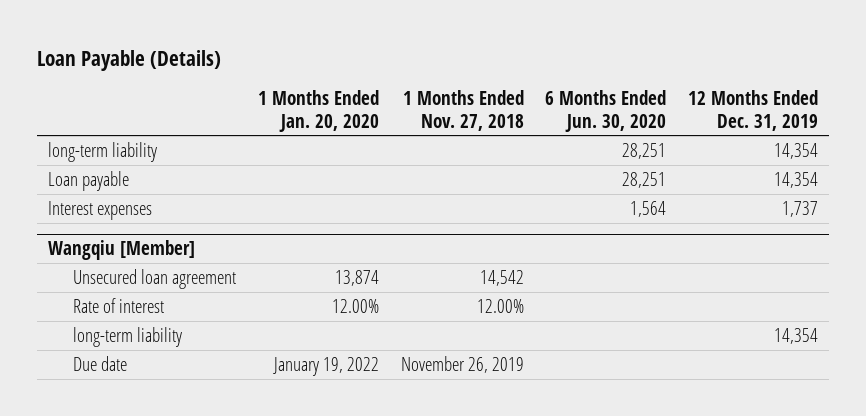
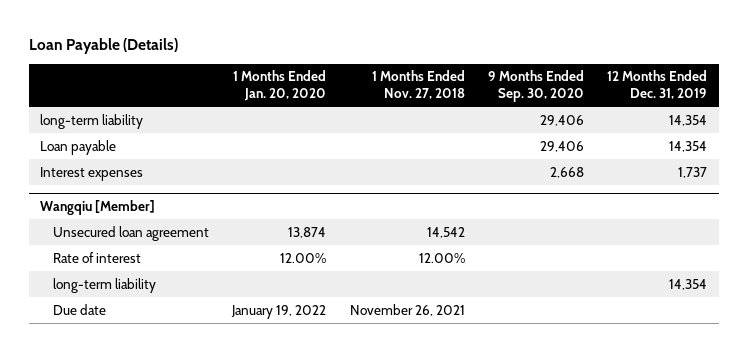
[545,89,667,132] 6 Months Ended Jun. 30, 2020 -> none
none -> [487,70,584,102] 9 Months Ended Sep. 30, 2020
[400,355,524,373] November 26, 2019 -> [349,303,465,316] November 26, 2021

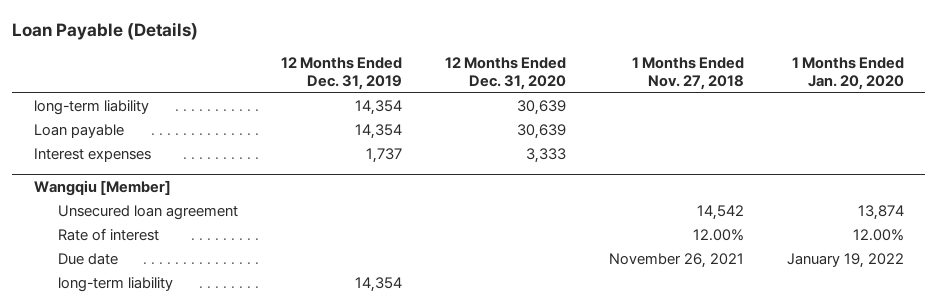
[487,70,584,102] 9 Months Ended Sep. 30, 2020 -> none
none -> [444,57,566,91] 12 Months Ended Dec. 31, 2020
[53,277,157,293] long-term liability -> [57,277,173,293] long-term liability

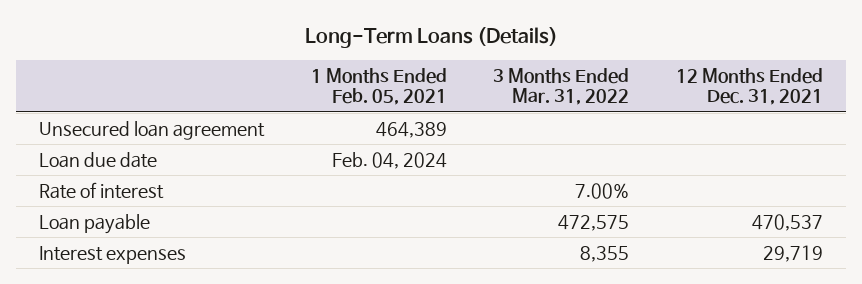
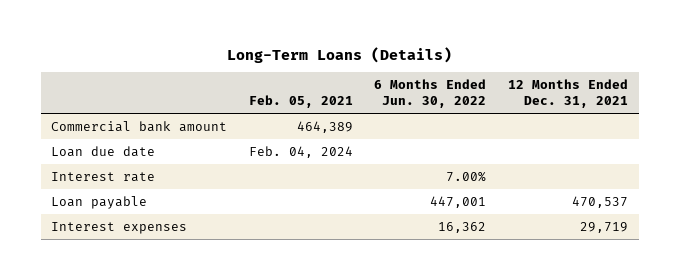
[310,68,447,106] 1 Months Ended Feb. 05, 2021 -> none
[493,68,630,106] 3 Months Ended Mar. 31, 2022 -> none
none -> [248,95,353,109] Feb. 05, 2021
none -> [374,79,487,109] 6 Months Ended Jun. 30, 2022
[38,120,265,140] Unsecured loan agreement -> [51,120,228,132] Commercial bank amount
[38,181,164,199] Rate of interest -> [51,171,156,182] Interest rate

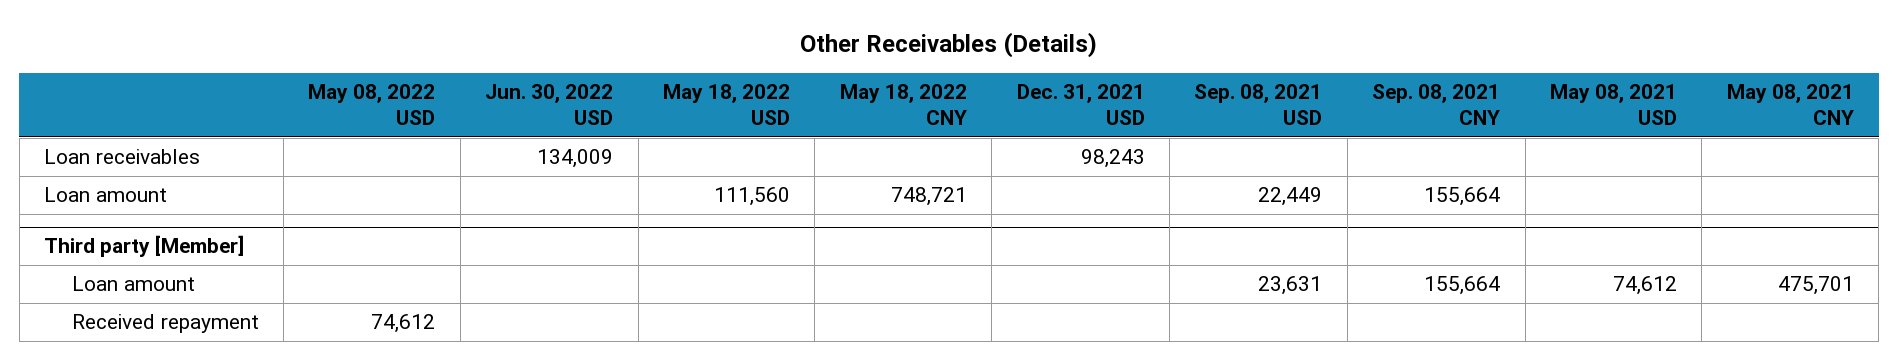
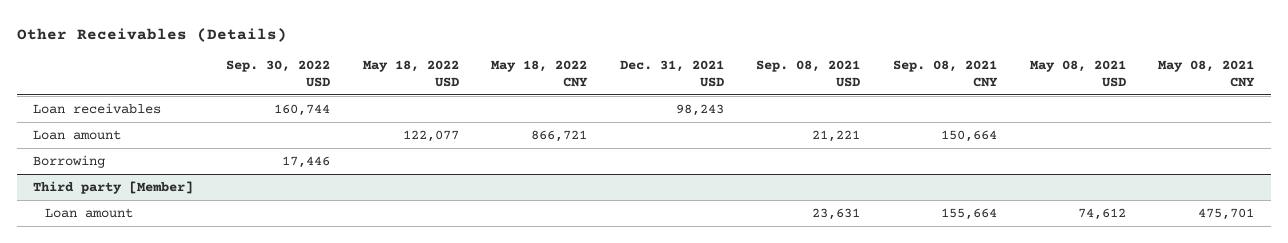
[308,83,436,126] May 08, 2022 USD -> none
[485,83,614,126] Jun. 30, 2022 USD -> none
none -> [225,60,330,88] Sep. 30, 2022 USD
[713,187,790,207] 111,560 -> [402,129,459,142] 122,077
[890,187,967,207] 748,721 -> [531,129,588,142] 866,721
[1258,187,1323,207] 22,449 -> [812,129,861,142] 21,221
[1424,187,1501,207] 155,664 -> [941,129,998,142] 150,664
none -> [33,154,106,168] Borrowing
[71,314,259,334] Received repayment -> none

